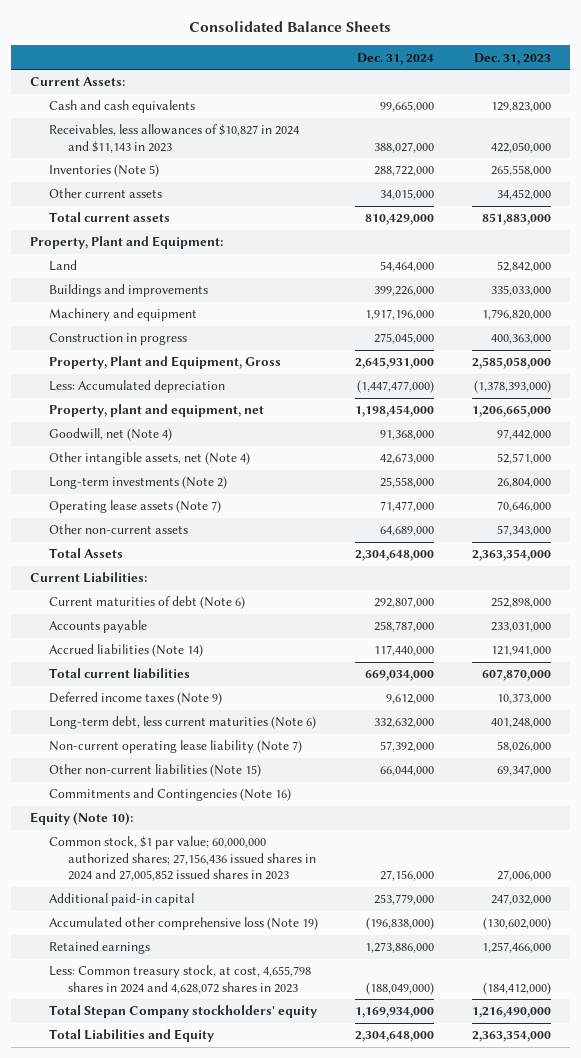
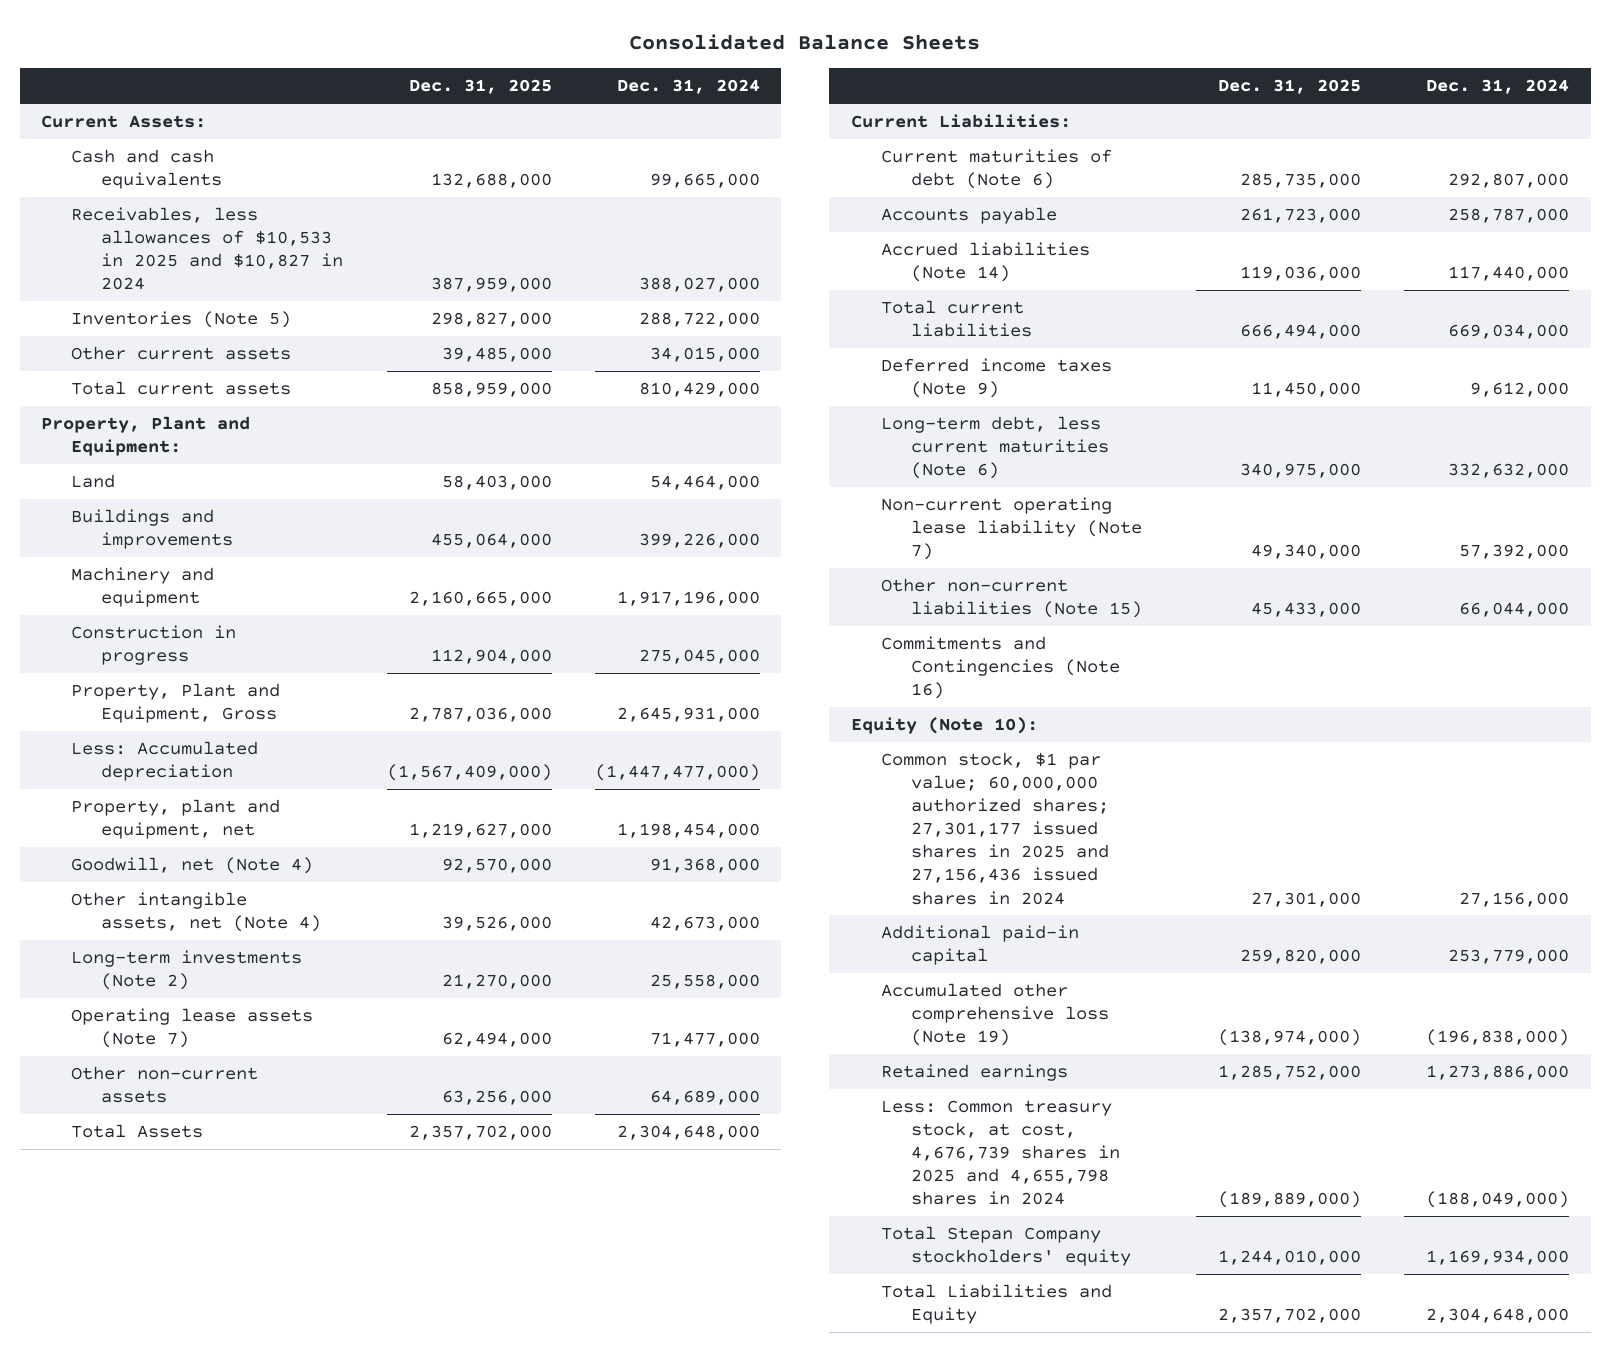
[473,52,551,65] Dec. 31, 2023 -> none
none -> [408,79,552,95] Dec. 31, 2025
[49,124,300,153] Receivables, less allowances of $10,827 in 2024 and $11,143 in 2023 -> [71,207,344,291] Receivables, less allowances of $10,533 in 2025 and $10,827 in 2024
[49,836,317,882] Common stock, $1 par value; 60,000,000 authorized shares; 27,156,436 issued shares in 2024 and 27,005,852 issued shares in 2023 -> [880,752,1109,905] Common stock, $1 par value; 60,000,000 authorized shares; 27,301,177 issued shares in 2025 and 27,156,436 issued shares in 2024
[49,965,312,994] Less: Common treasury stock, at cost, 4,655,798 shares in 2024 and 4,628,072 shares in 2023 -> [880,1100,1120,1206] Less: Common treasury stock, at cost, 4,676,739 shares in 2025 and 4,655,798 shares in 2024

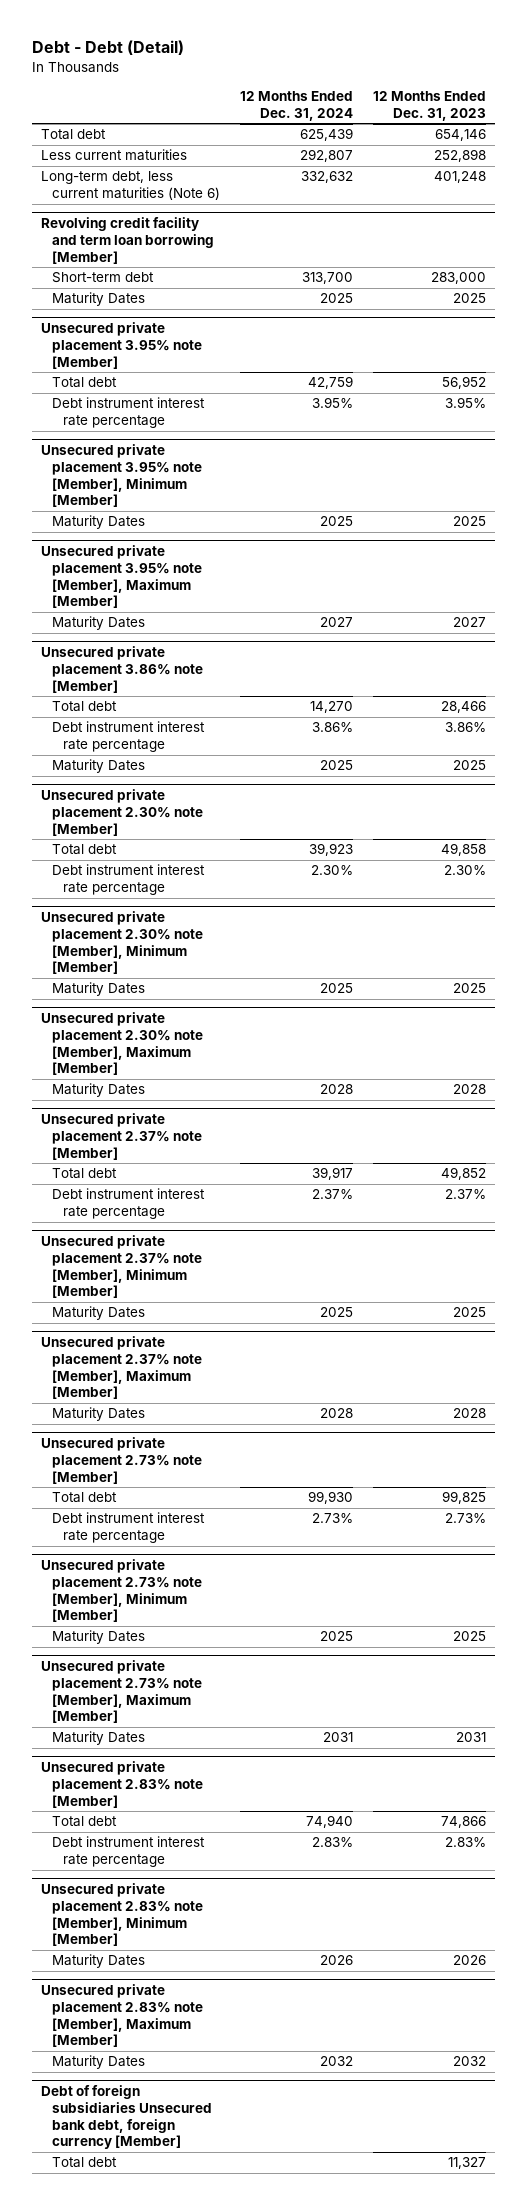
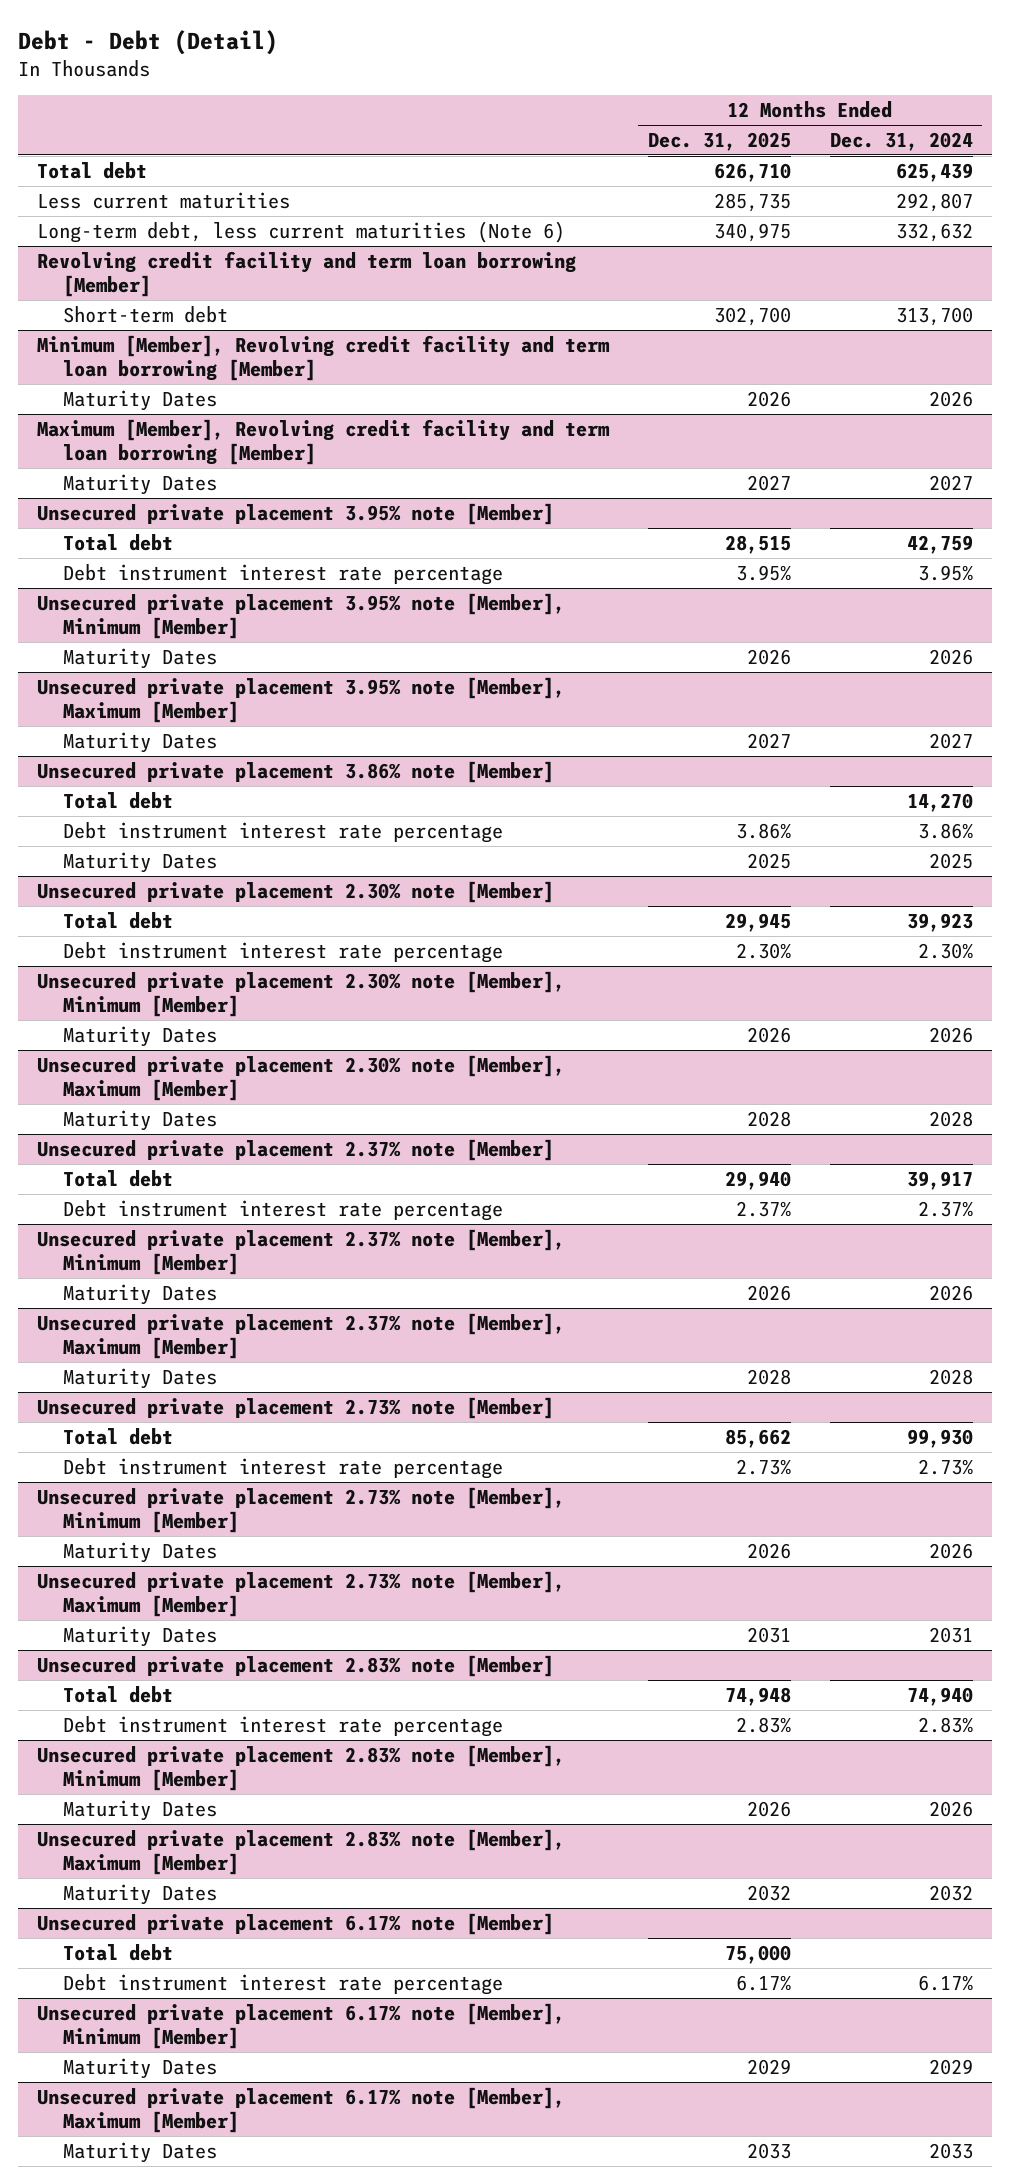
[372,90,486,121] 12 Months Ended Dec. 31, 2023 -> none
none -> [648,131,792,151] Dec. 31, 2025
none -> [37,334,611,382] Minimum [Member], Revolving credit facility and term loan borrowing [Member]
[319,293,353,304] 2025 -> [928,390,973,407] 2026
none -> [37,418,611,466] Maximum [Member], Revolving credit facility and term loan borrowing [Member]
none -> [63,473,218,495] Maturity Dates
[319,516,353,527] 2025 -> [928,648,973,665] 2026
[319,983,353,994] 2025 -> [928,1026,973,1043] 2026
[319,1307,353,1318] 2025 -> [928,1284,973,1301] 2026
[319,1631,353,1642] 2025 -> [928,1542,973,1559] 2026
[41,2084,213,2150] Debt of foreign subsidiaries Unsecured bank debt, foreign currency [Member] -> none
none -> [37,1912,555,1935] Unsecured private placement 6.17% note [Member]
none -> [63,1973,504,1995] Debt instrument interest rate percentage
none -> [37,2002,566,2050] Unsecured private placement 6.17% note [Member], Minimum [Member]
none -> [63,2057,218,2079] Maturity Dates
none -> [37,2086,566,2134] Unsecured private placement 6.17% note [Member], Maximum [Member]
none -> [63,2141,218,2163] Maturity Dates

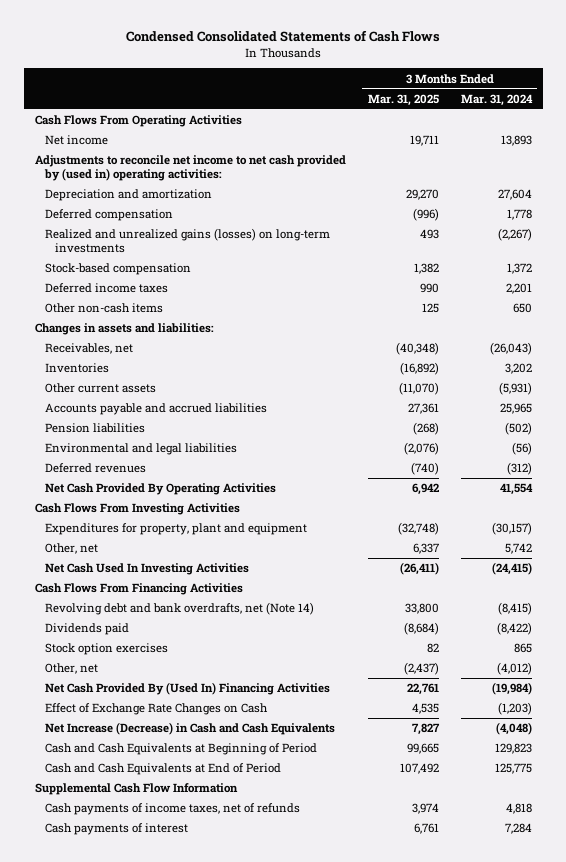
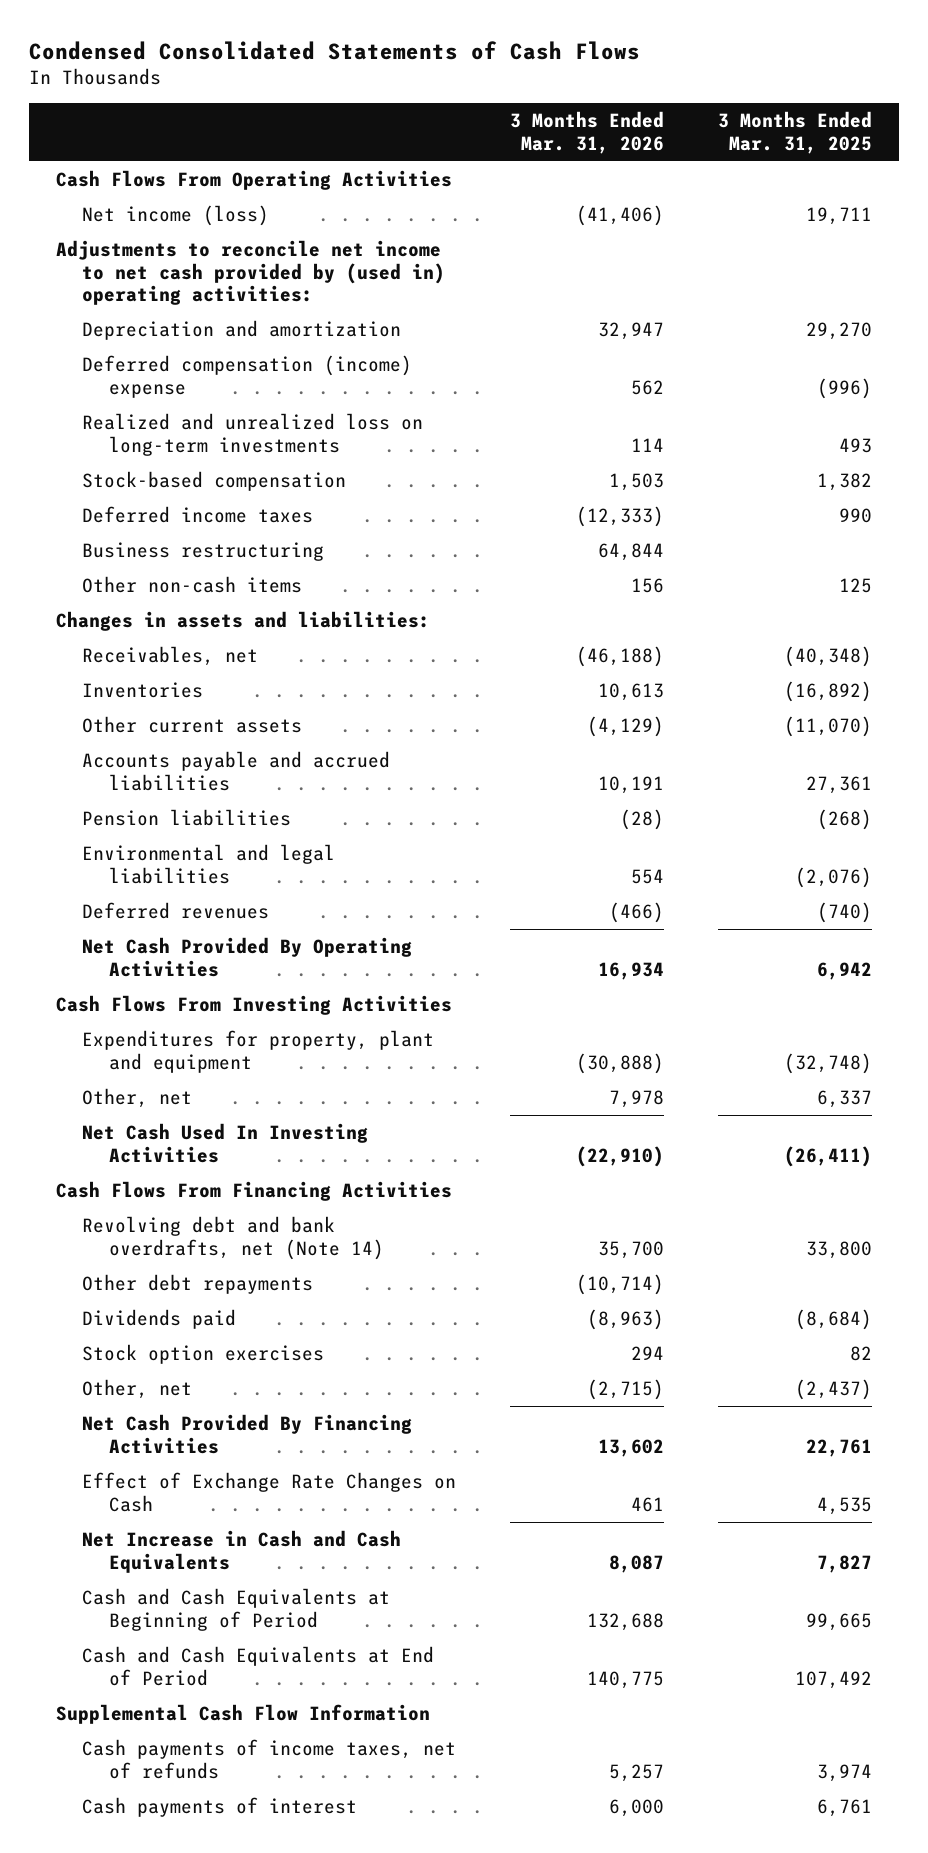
[460,93,533,106] Mar. 31, 2024 -> none
none -> [510,111,665,154] 3 Months Ended Mar. 31, 2026
[44,135,108,146] Net income -> [82,205,270,227] Net income (loss)
[44,209,173,222] Deferred compensation -> [82,355,413,398] Deferred compensation (income) expense
[44,228,330,253] Realized and unrealized gains (losses) on long-term investments -> [82,413,424,456] Realized and unrealized loss on long-term investments
none -> [82,542,325,562] Business restructuring
none -> [82,1274,314,1295] Other debt repayments
[44,682,330,696] Net Cash Provided By (Used In) Financing Activities -> [82,1414,413,1454] Net Cash Provided By Financing Activities
[44,722,335,736] Net Increase (Decrease) in Cash and Cash Equivalents -> [82,1530,402,1573] Net Increase in Cash and Cash Equivalents

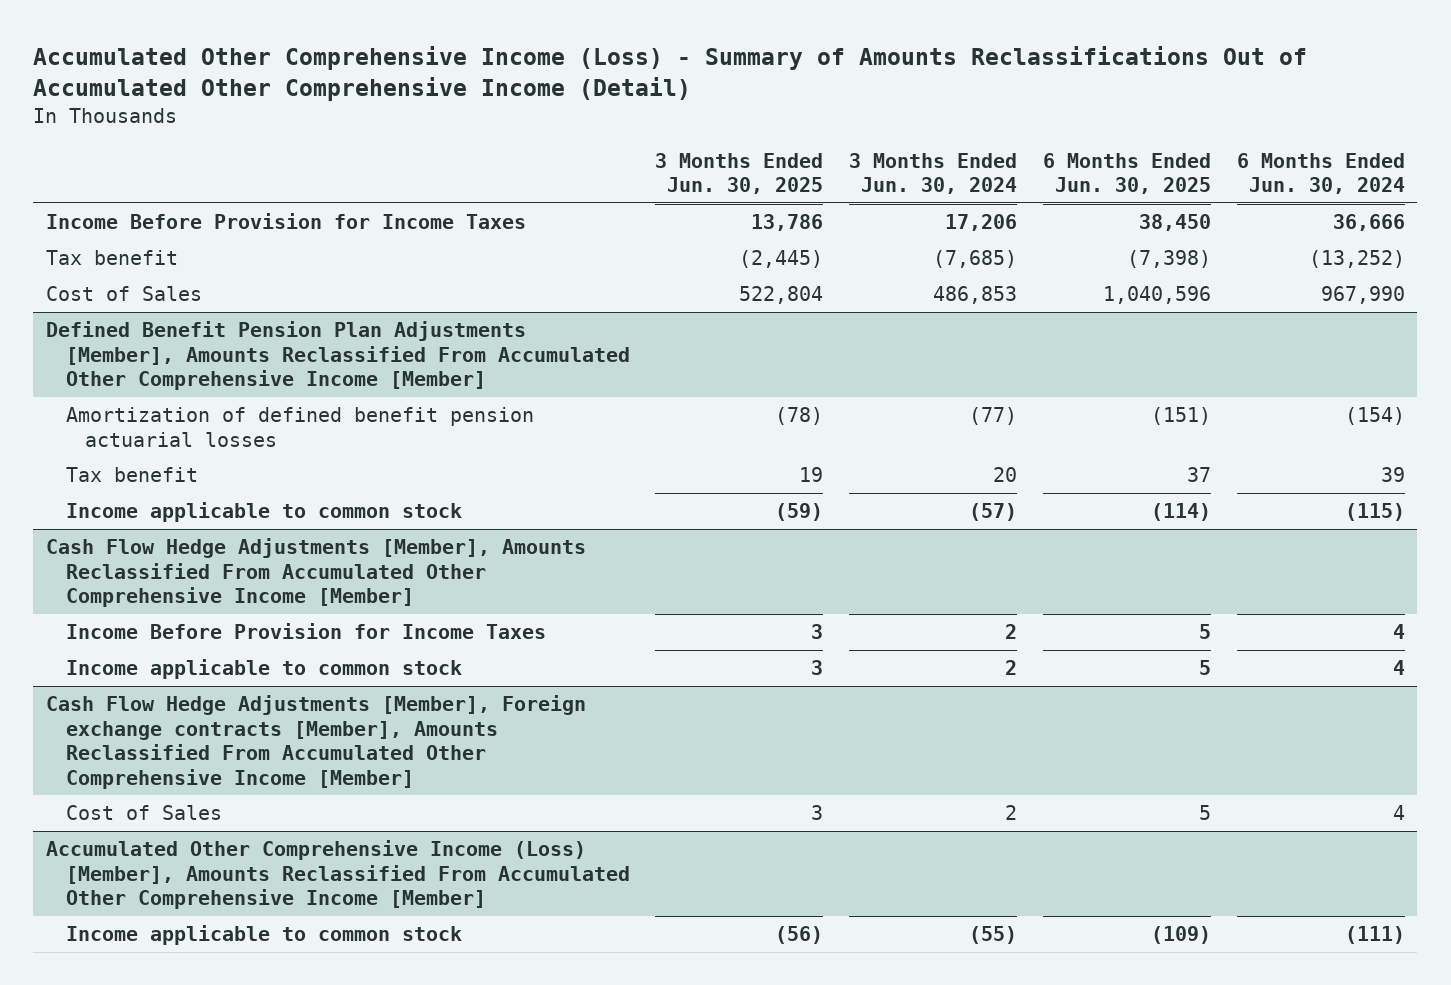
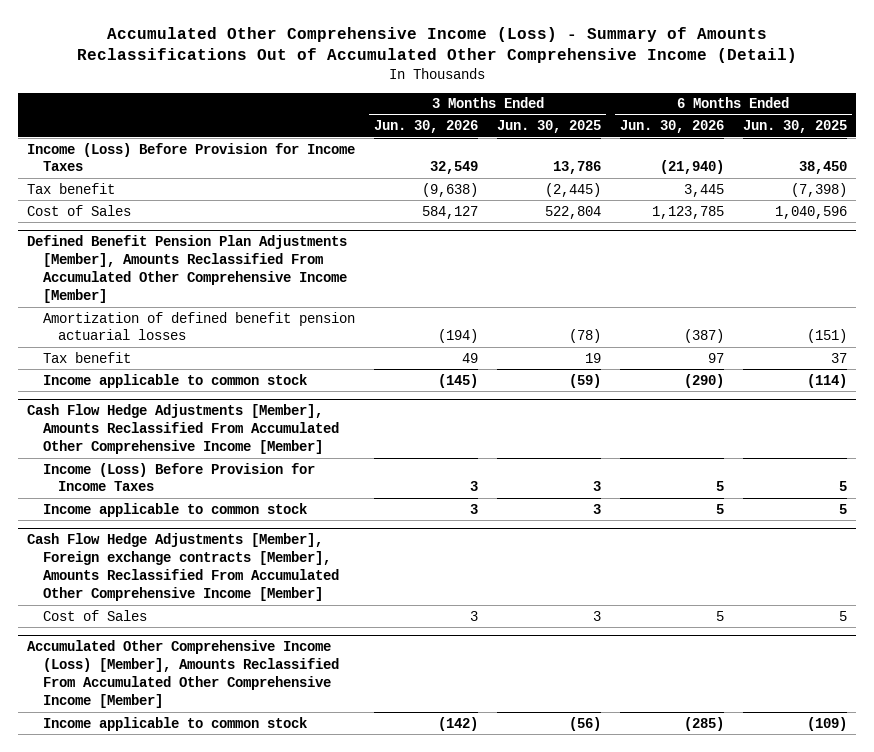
[849,152,1018,195] 3 Months Ended Jun. 30, 2024 -> none
[1236,152,1405,195] 6 Months Ended Jun. 30, 2024 -> none
none -> [374,120,479,134] Jun. 30, 2026
none -> [620,120,725,134] Jun. 30, 2026
[46,213,527,230] Income Before Provision for Income Taxes -> [27,142,356,172] Income (Loss) Before Provision for Income Taxes
[65,623,546,640] Income Before Provision for Income Taxes -> [42,462,315,492] Income (Loss) Before Provision for Income Taxes

